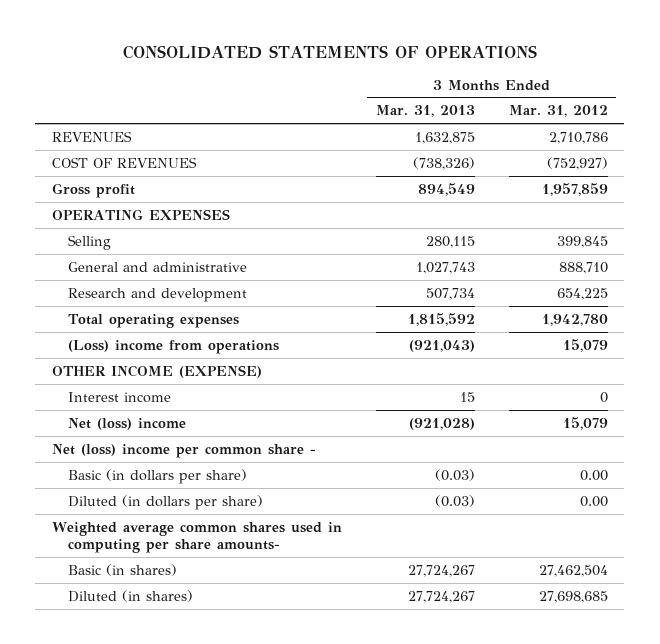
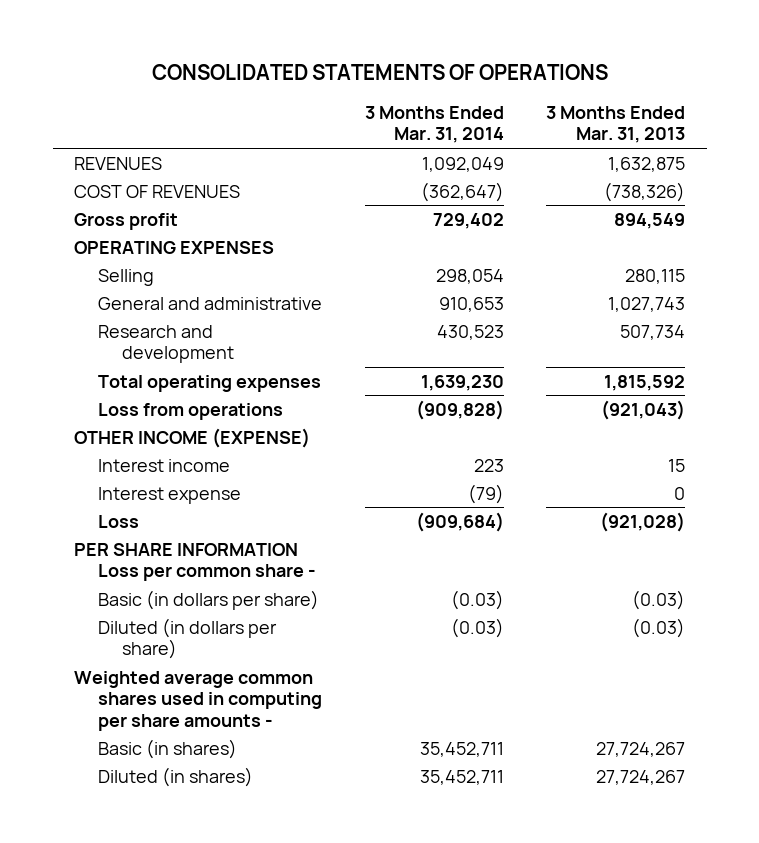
[508,105,608,118] Mar. 31, 2012 -> none
none -> [364,106,504,144] 3 Months Ended Mar. 31, 2014
[67,339,279,354] (Loss) income from operations -> [98,402,284,420] Loss from operations
none -> [98,486,242,504] Interest expense
[67,417,186,430] Net (loss) income -> [98,514,140,528] Loss
[52,443,317,458] Net (loss) income per common share - -> [73,542,317,582] PER SHARE INFORMATION Loss per common share -
[52,521,343,553] Weighted average common shares used in computing per share amounts- -> [73,670,323,731] Weighted average common shares used in computing per share amounts -

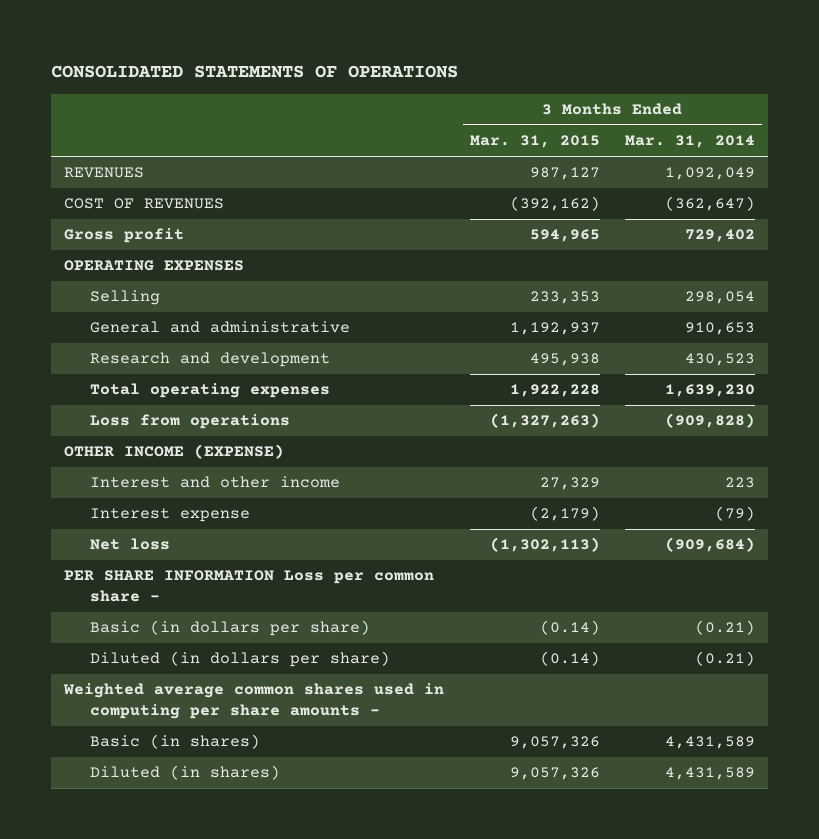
[546,106,686,144] 3 Months Ended Mar. 31, 2013 -> none
none -> [469,135,600,149] Mar. 31, 2015
[98,458,231,472] Interest income -> [90,476,341,489] Interest and other income
[98,514,140,528] Loss -> [90,538,171,551] Net loss
[450,589,504,610] (0.03) -> [695,620,756,636] (0.21)
[450,617,504,638] (0.03) -> [695,651,756,667] (0.21)
[419,741,504,757] 35,452,711 -> [665,736,756,750] 4,431,589
[419,769,504,785] 35,452,711 -> [665,767,756,781] 4,431,589

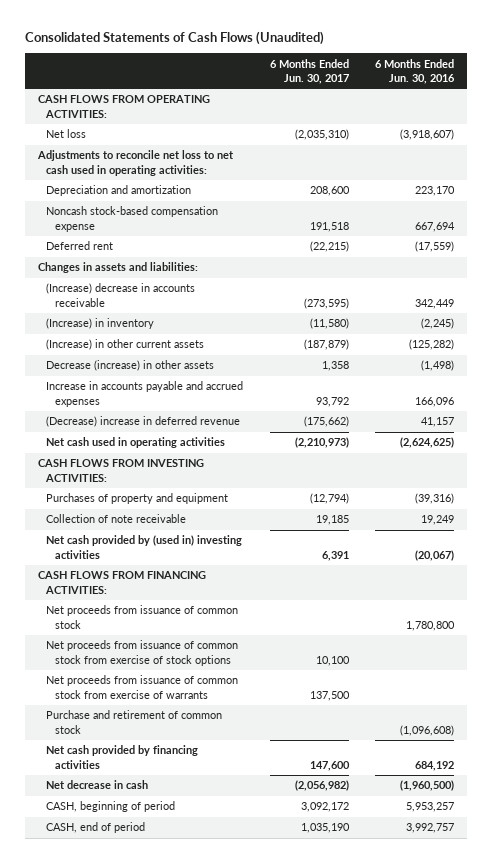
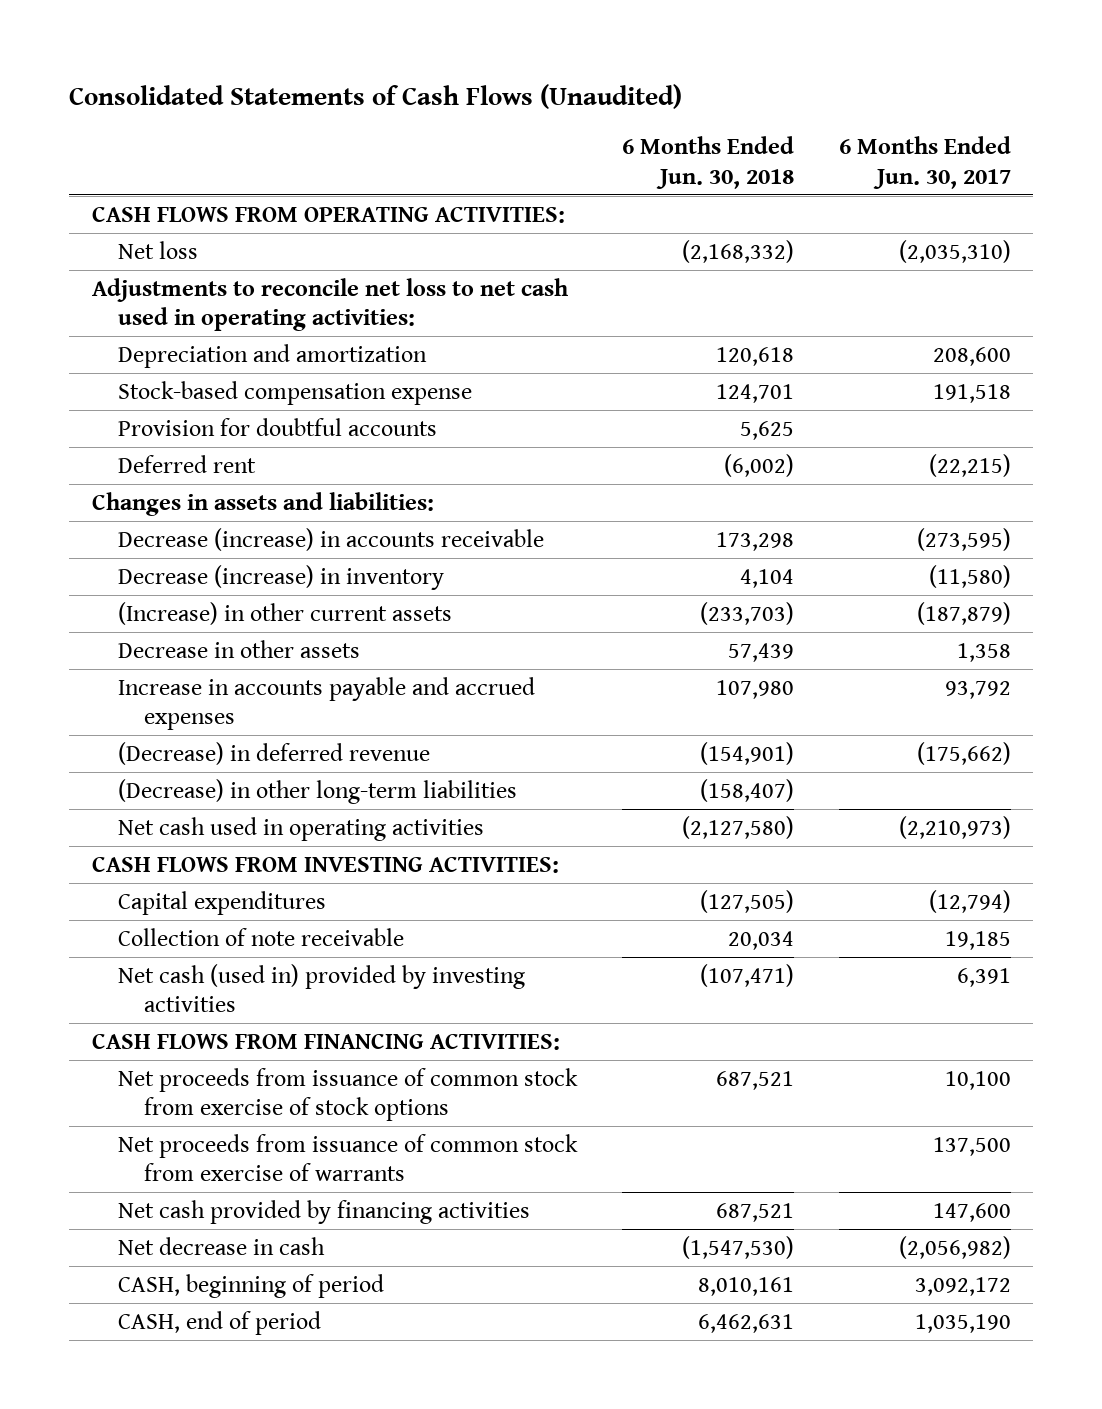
[374,58,455,84] 6 Months Ended Jun. 30, 2016 -> none
none -> [621,136,794,189] 6 Months Ended Jun. 30, 2018
[46,206,219,232] Noncash stock-based compensation expense -> [117,380,472,405] Stock-based compensation expense
none -> [117,417,437,436] Provision for doubtful accounts
[46,283,196,307] (Increase) decrease in accounts receivable -> [117,527,544,551] Decrease (increase) in accounts receivable
[46,318,155,330] (Increase) in inventory -> [117,564,444,590] Decrease (increase) in inventory
[46,360,215,372] Decrease (increase) in other assets -> [117,639,360,658] Decrease in other assets
[46,416,241,428] (Decrease) increase in deferred revenue -> [117,741,430,765] (Decrease) in deferred revenue
none -> [117,778,517,804] (Decrease) in other long-term liabilities
[46,493,229,505] Purchases of property and equipment -> [117,890,326,915] Capital expenditures
[46,535,243,559] Net cash provided by (used in) investing activities -> [117,963,525,1012] Net cash (used in) provided by investing activities
[46,605,239,629] Net proceeds from issuance of common stock -> none
[46,710,223,734] Purchase and retirement of common stock -> none

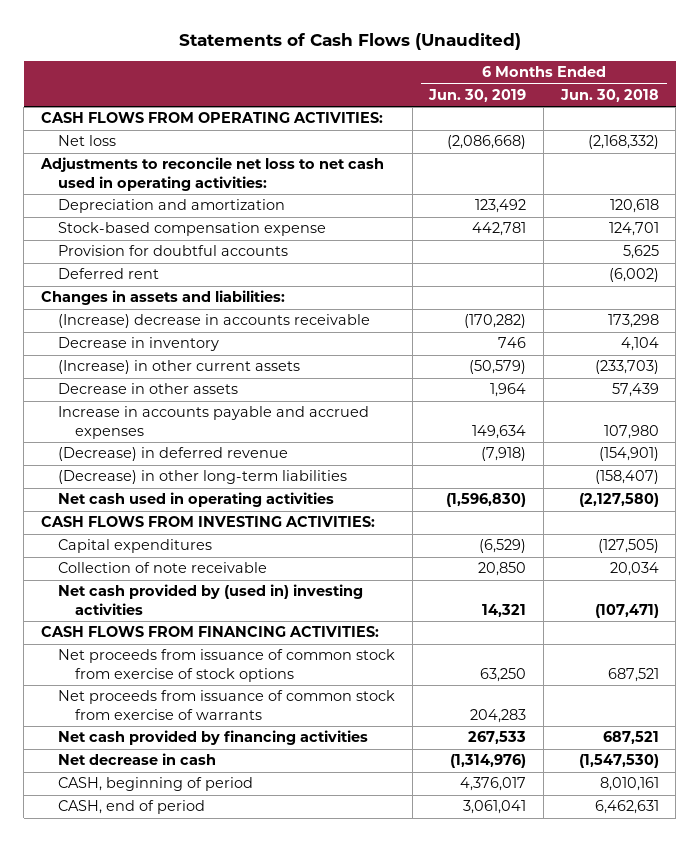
[69,84,683,110] Consolidated Statements of Cash Flows (Unaudited) -> [178,33,521,51] Statements of Cash Flows (Unaudited)
[838,136,1011,189] 6 Months Ended Jun. 30, 2017 -> none
none -> [428,88,527,102] Jun. 30, 2019
[117,527,544,551] Decrease (increase) in accounts receivable -> [57,314,370,329] (Increase) decrease in accounts receivable
[117,564,444,590] Decrease (increase) in inventory -> [57,337,219,352] Decrease in inventory
[117,963,525,1012] Net cash (used in) provided by investing activities -> [57,584,363,615] Net cash provided by (used in) investing activities

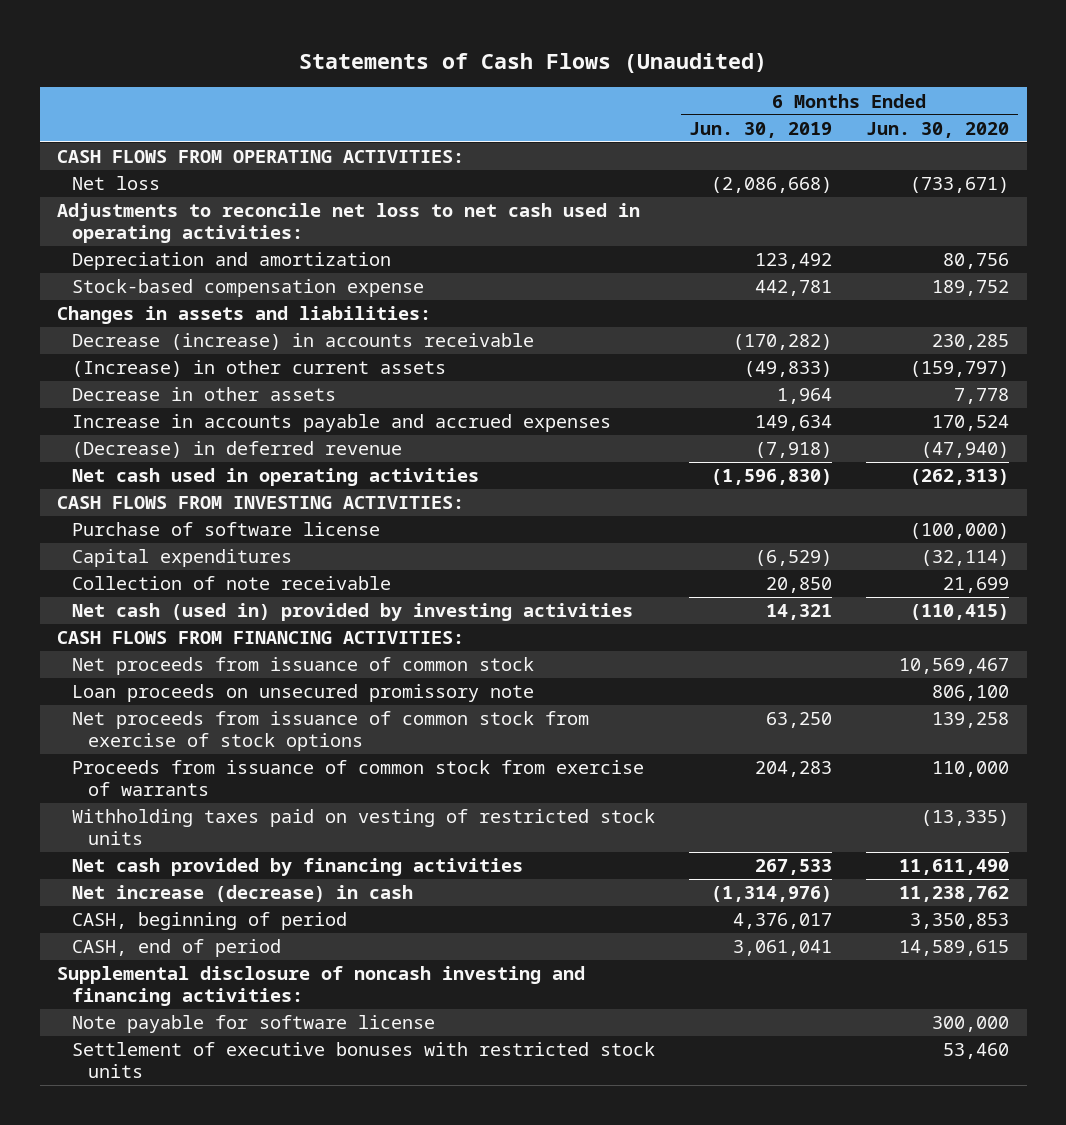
[559,88,659,102] Jun. 30, 2018 -> none
none -> [866,121,1010,138] Jun. 30, 2020
[57,245,288,257] Provision for doubtful accounts -> none
[57,268,159,280] Deferred rent -> none
[57,337,219,352] Decrease in inventory -> none
[57,314,370,329] (Increase) decrease in accounts receivable -> [72,333,535,351] Decrease (increase) in accounts receivable
[469,360,527,375] (50,579) -> [744,361,833,378] (49,833)
[57,470,347,485] (Decrease) in other long-term liabilities -> none
none -> [72,522,381,537] Purchase of software license
[57,584,363,615] Net cash provided by (used in) investing activities -> [72,603,634,622] Net cash (used in) provided by investing activities
none -> [72,657,535,676] Net proceeds from issuance of common stock
none -> [72,684,535,703] Loan proceeds on unsecured promissory note
[57,690,395,720] Net proceeds from issuance of common stock from exercise of warrants -> [72,760,645,797] Proceeds from issuance of common stock from exercise of warrants
none -> [72,809,656,846] Withholding taxes paid on vesting of restricted stock units
[57,753,216,766] Net decrease in cash -> [72,885,414,903] Net increase (decrease) in cash
none -> [56,966,585,1007] Supplemental disclosure of noncash investing and financing activities:
none -> [72,1015,436,1034] Note payable for software license
none -> [72,1042,656,1079] Settlement of executive bonuses with restricted stock units

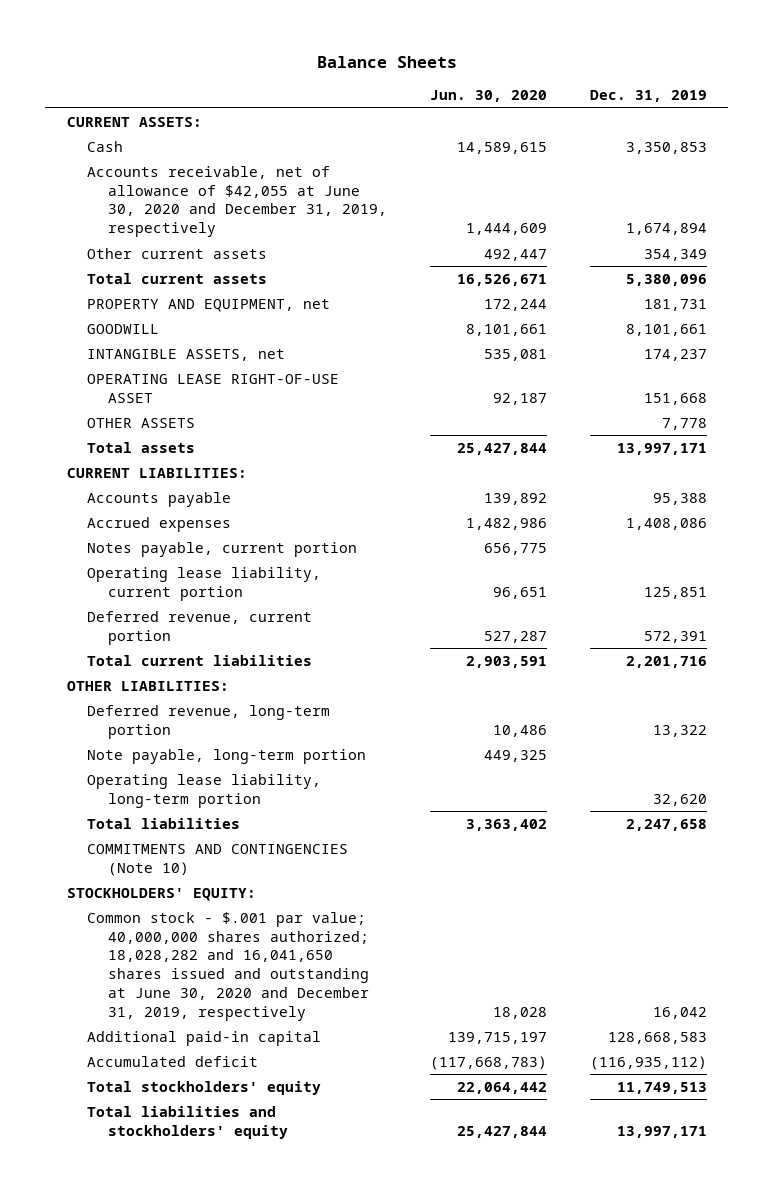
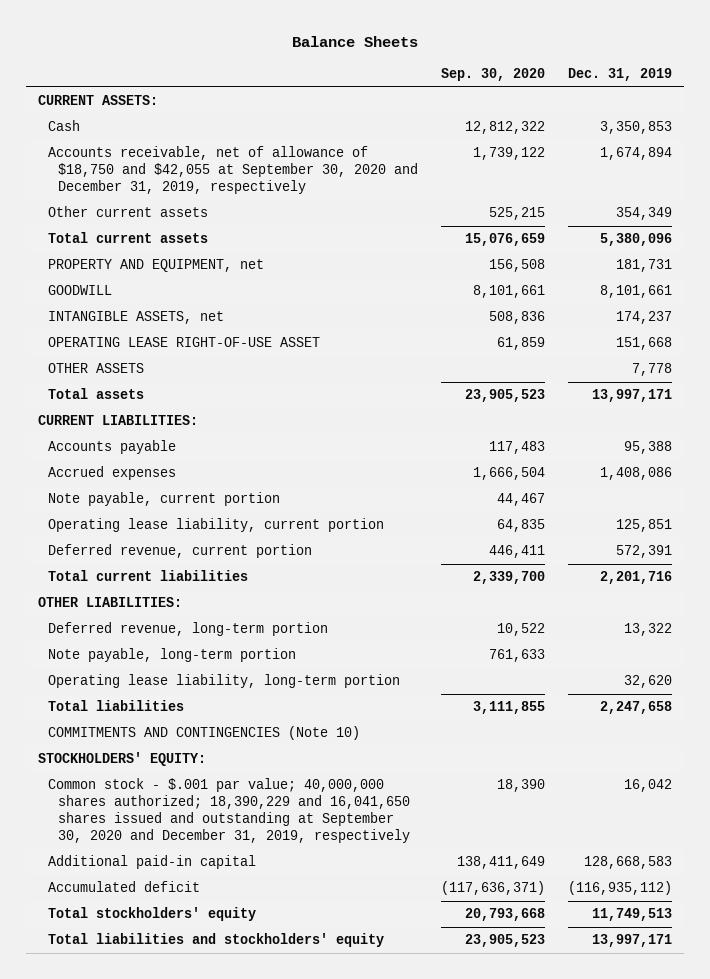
[429,90,547,103] Jun. 30, 2020 -> none
none -> [441,67,546,81] Sep. 30, 2020
[87,165,388,238] Accounts receivable, net of allowance of $42,055 at June 30, 2020 and December 31, 2019, respectively -> [47,146,419,195] Accounts receivable, net of allowance of $18,750 and $42,055 at September 30, 2020 and December 31, 2019, respectively
[87,541,358,557] Notes payable, current portion -> [47,492,280,507] Note payable, current portion
[87,911,370,1021] Common stock - $.001 par value; 40,000,000 shares authorized; 18,028,282 and 16,041,650 shares issued and outstanding at June 30, 2020 and December 31, 2019, respectively -> [47,778,411,844] Common stock - $.001 par value; 40,000,000 shares authorized; 18,390,229 and 16,041,650 shares issued and outstanding at September 30, 2020 and December 31, 2019, respectively

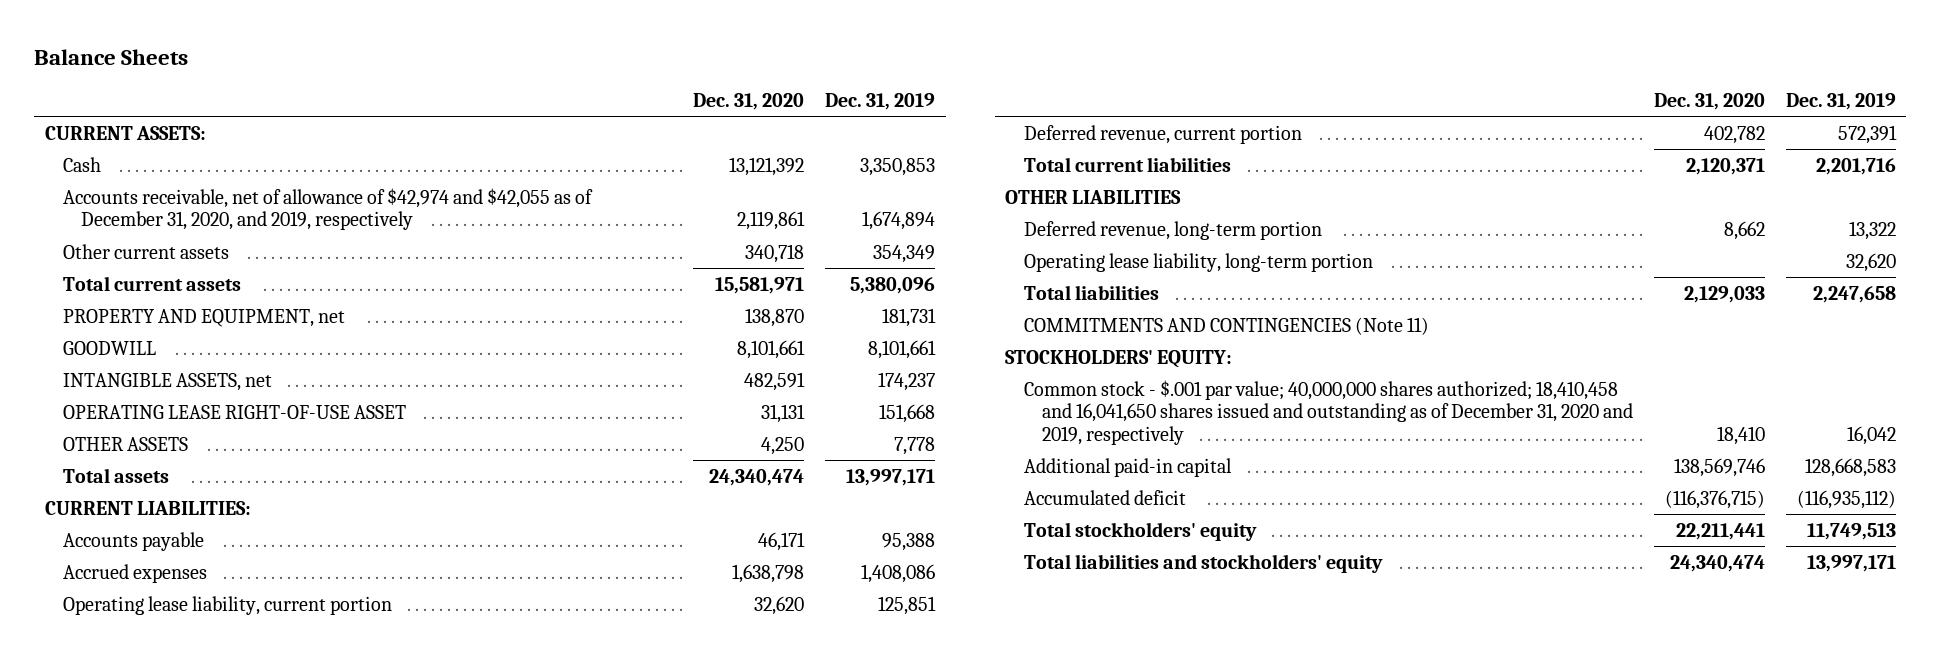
[441,67,546,81] Sep. 30, 2020 -> none
none -> [693,93,805,111] Dec. 31, 2020
[47,146,419,195] Accounts receivable, net of allowance of $18,750 and $42,055 at September 30, 2020 and December 31, 2019, respectively -> [62,187,593,231] Accounts receivable, net of allowance of $42,974 and $42,055 as of December 31, 2020, and 2019, respectively
[47,492,280,507] Note payable, current portion -> none
[37,597,182,608] OTHER LIABILITIES: -> [1005,189,1182,204] OTHER LIABILITIES
[47,648,296,663] Note payable, long-term portion -> none
[47,726,360,741] COMMITMENTS AND CONTINGENCIES (Note 10) -> [1023,316,1429,335] COMMITMENTS AND CONTINGENCIES (Note 11)
[47,778,411,844] Common stock - $.001 par value; 40,000,000 shares authorized; 18,390,229 and 16,041,650 shares issued and outstanding at September 30, 2020 and December 31, 2019, respectively -> [1023,379,1633,446] Common stock - $.001 par value; 40,000,000 shares authorized; 18,410,458 and 16,041,650 shares issued and outstanding as of December 31, 2020 and 2019, respectively

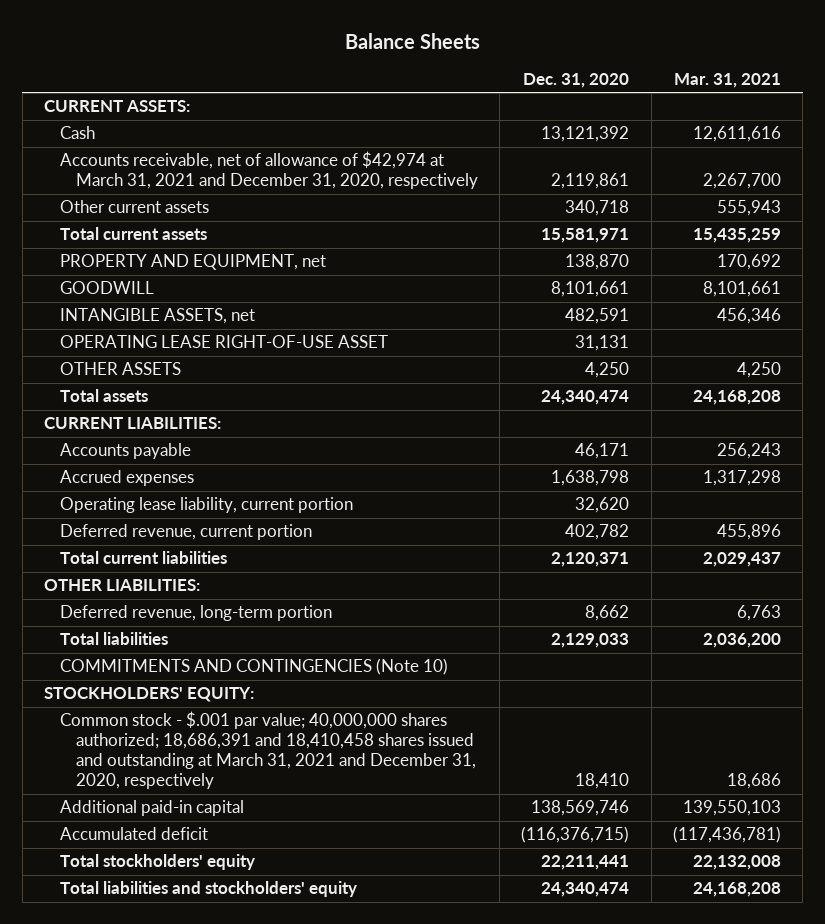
[825,93,936,111] Dec. 31, 2019 -> none
none -> [673,72,781,88] Mar. 31, 2021
[62,187,593,231] Accounts receivable, net of allowance of $42,974 and $42,055 as of December 31, 2020, and 2019, respectively -> [60,151,478,190] Accounts receivable, net of allowance of $42,974 at March 31, 2021 and December 31, 2020, respectively
[1005,189,1182,204] OTHER LIABILITIES -> [44,579,201,592] OTHER LIABILITIES:
[1023,252,1373,272] Operating lease liability, long-term portion -> none
[1023,316,1429,335] COMMITMENTS AND CONTINGENCIES (Note 11) -> [60,658,449,676] COMMITMENTS AND CONTINGENCIES (Note 10)
[1023,379,1633,446] Common stock - $.001 par value; 40,000,000 shares authorized; 18,410,458 and 16,041,650 shares issued and outstanding as of December 31, 2020 and 2019, respectively -> [60,711,476,790] Common stock - $.001 par value; 40,000,000 shares authorized; 18,686,391 and 18,410,458 shares issued and outstanding at March 31, 2021 and December 31, 2020, respectively

